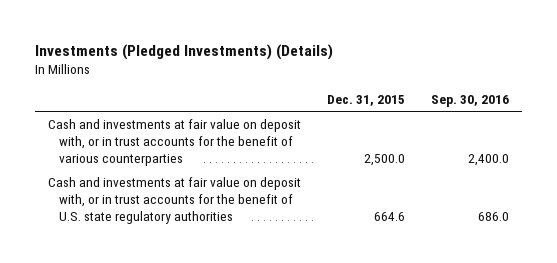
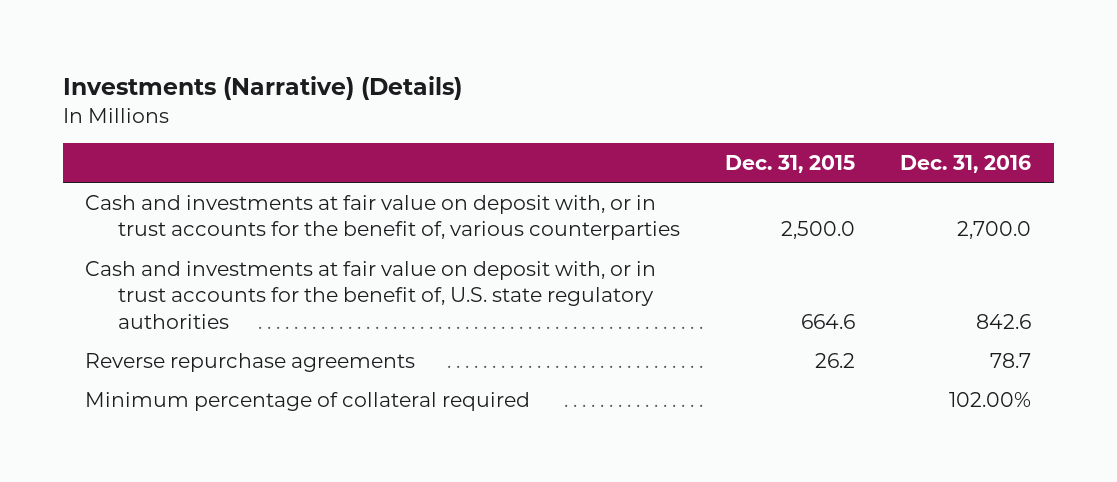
[35,43,334,60] Investments (Pledged Investments) (Details) -> [62,75,462,100] Investments (Narrative) (Details)
[430,95,509,108] Sep. 30, 2016 -> none
none -> [900,155,1032,174] Dec. 31, 2016
[47,118,301,166] Cash and investments at fair value on deposit with, or in trust accounts for the benefit of various counterparties -> [85,194,680,241] Cash and investments at fair value on deposit with, or in trust accounts for the benefit of, various counterparties
[47,176,301,224] Cash and investments at fair value on deposit with, or in trust accounts for the benefit of U.S. state regulatory authorities -> [85,260,657,329] Cash and investments at fair value on deposit with, or in trust accounts for the benefit of, U.S. state regulatory authorities
none -> [85,352,416,372] Reverse repurchase agreements
none -> [85,391,531,411] Minimum percentage of collateral required

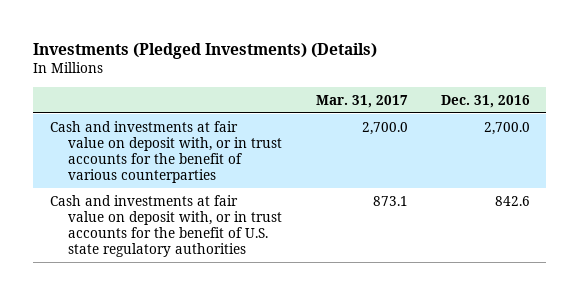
[62,75,462,100] Investments (Narrative) (Details) -> [33,42,378,59] Investments (Pledged Investments) (Details)
[725,155,856,174] Dec. 31, 2015 -> none
none -> [315,94,408,108] Mar. 31, 2017
[85,352,416,372] Reverse repurchase agreements -> none
[85,391,531,411] Minimum percentage of collateral required -> none
[85,194,680,241] Cash and investments at fair value on deposit with, or in trust accounts for the benefit of, various counterparties -> [49,121,283,183] Cash and investments at fair value on deposit with, or in trust accounts for the benefit of various counterparties
[85,260,657,329] Cash and investments at fair value on deposit with, or in trust accounts for the benefit of, U.S. state regulatory authorities -> [49,195,283,257] Cash and investments at fair value on deposit with, or in trust accounts for the benefit of U.S. state regulatory authorities

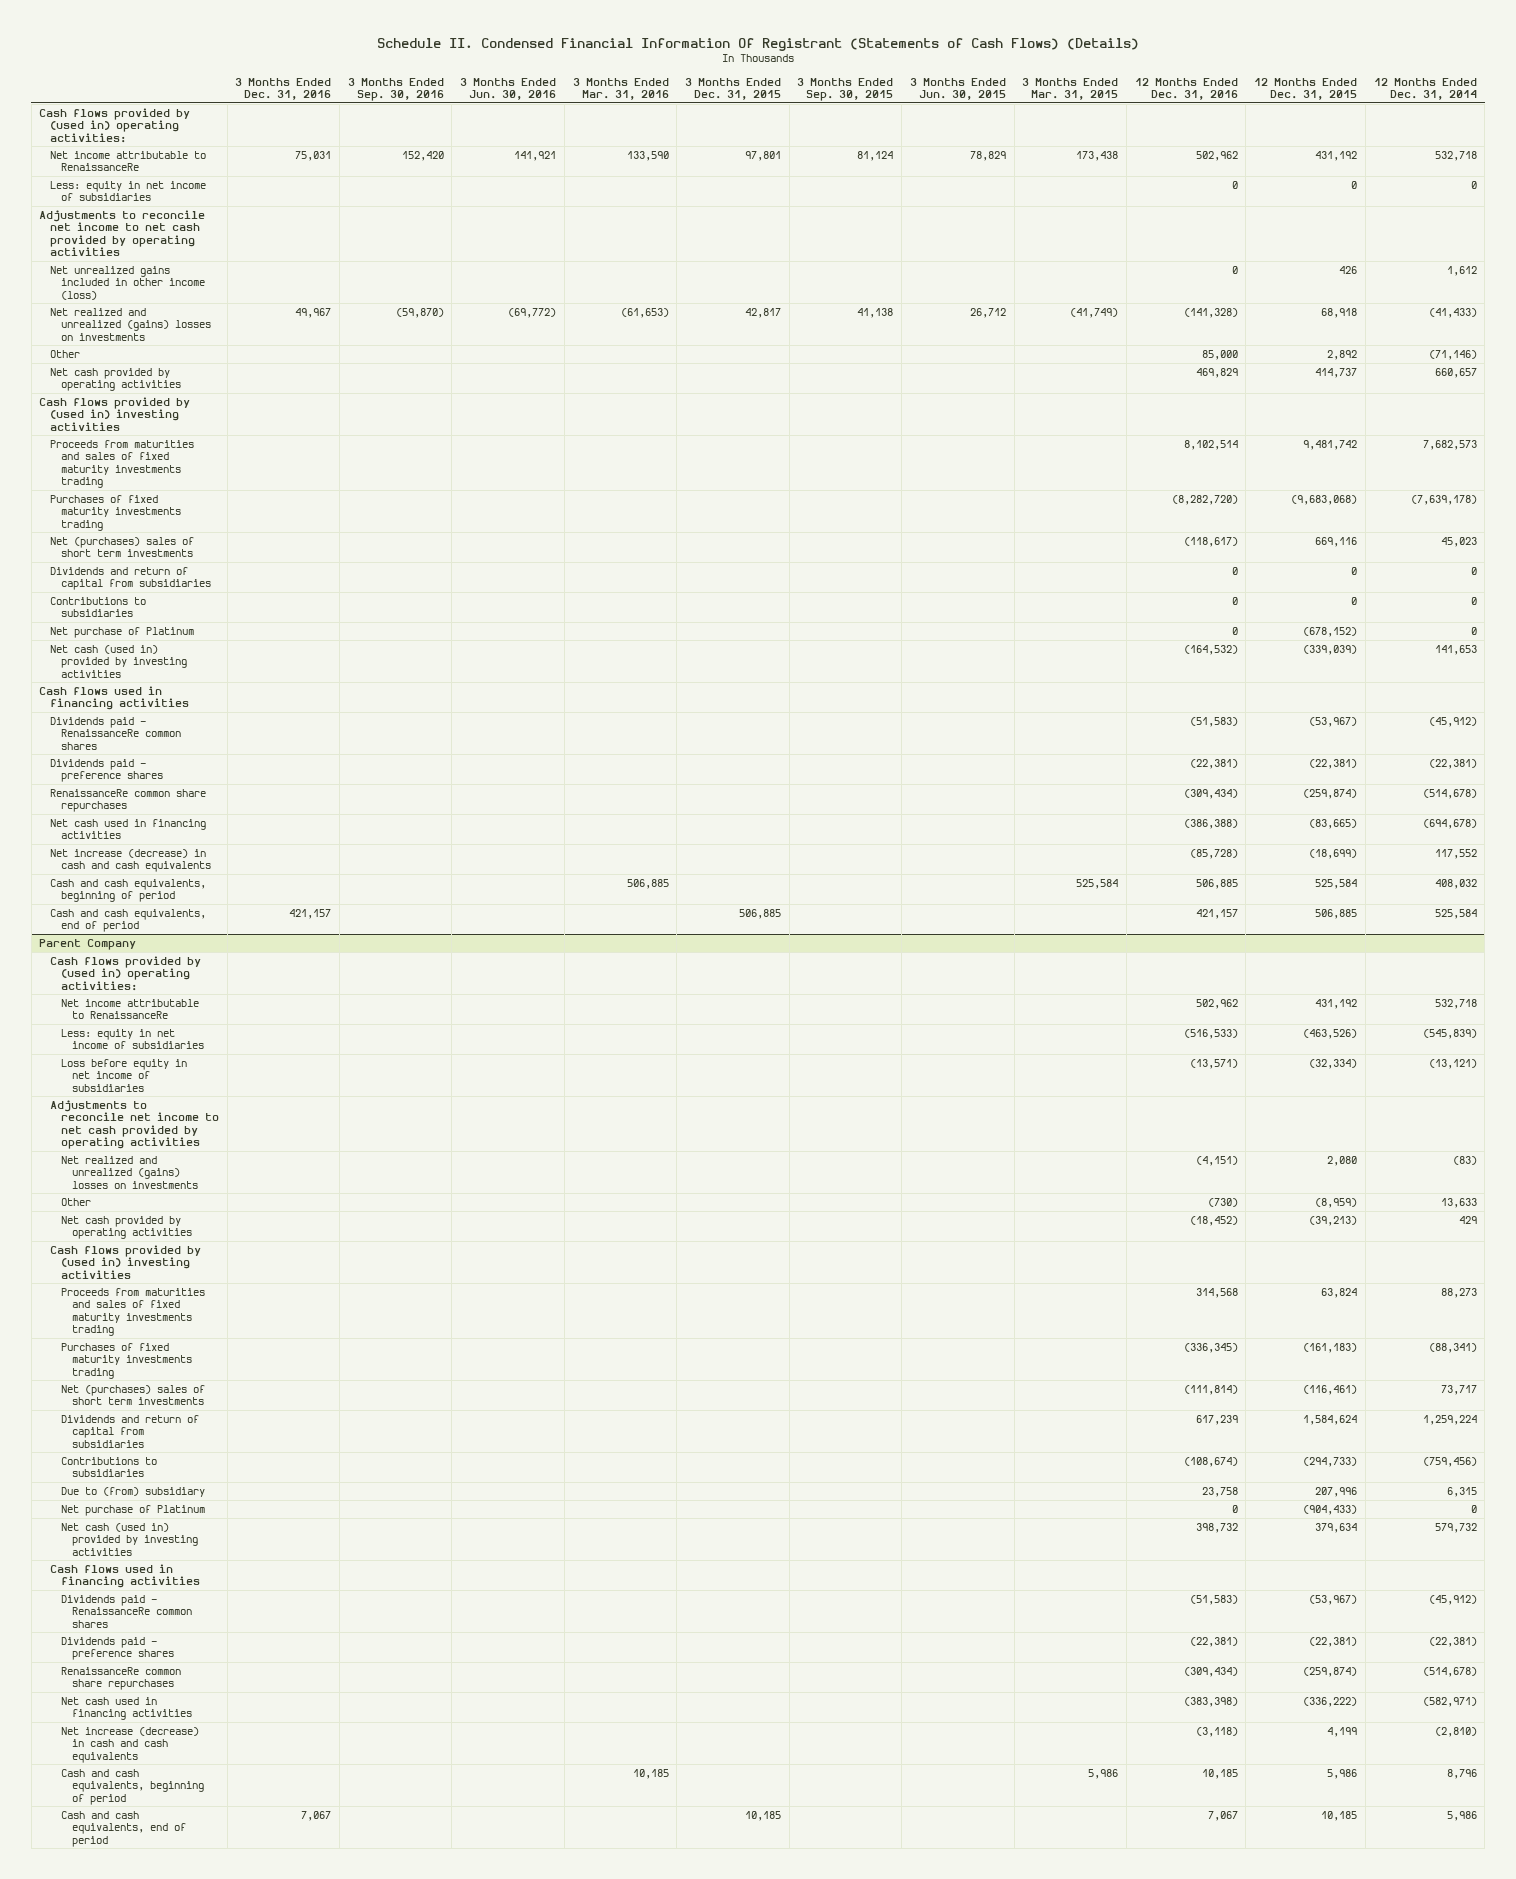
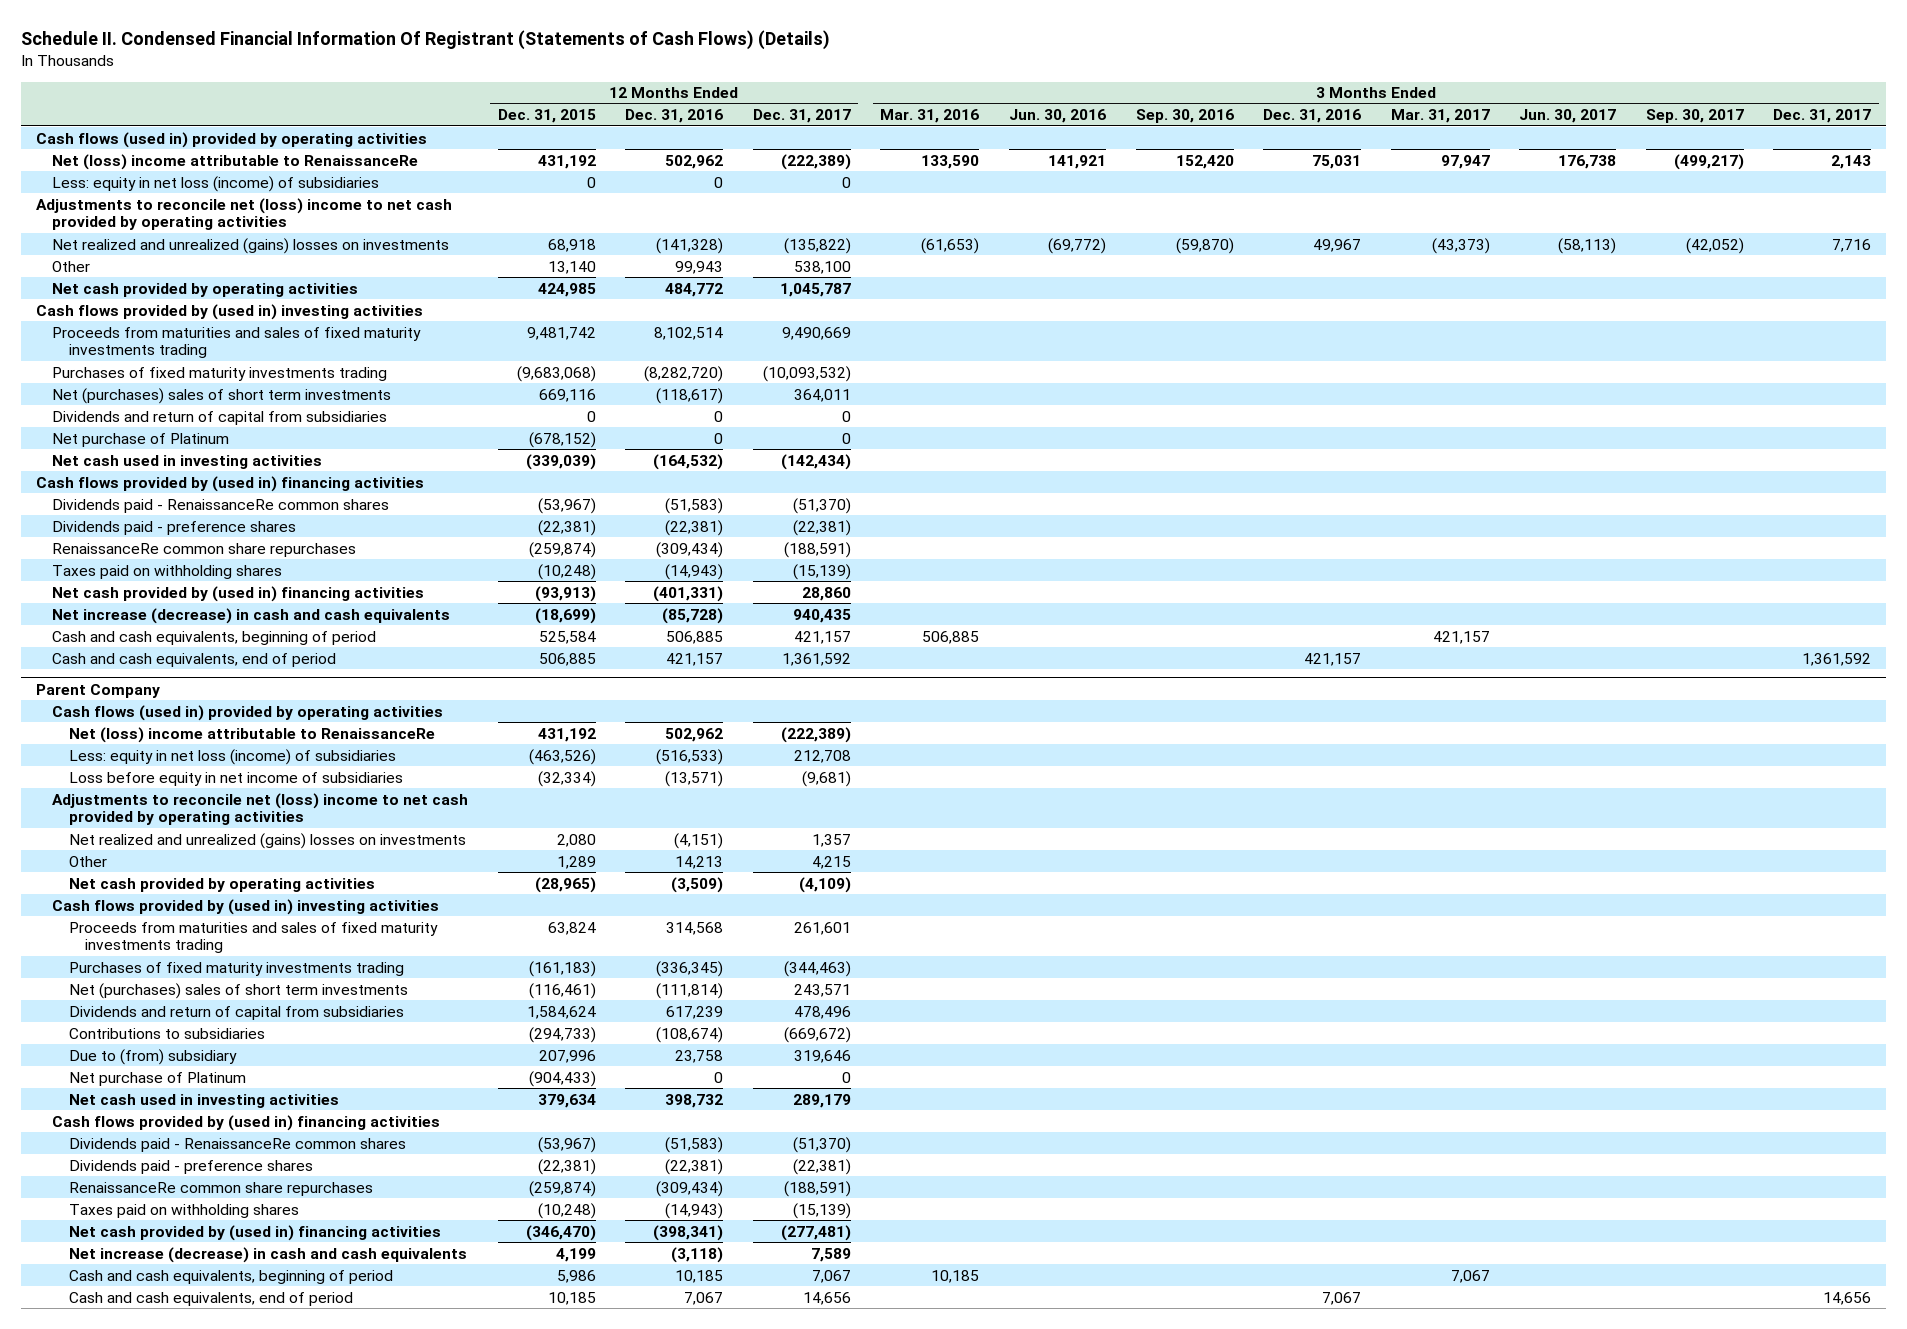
[684,77,781,101] 3 Months Ended Dec. 31, 2015 -> none
[797,77,894,102] 3 Months Ended Sep. 30, 2015 -> none
[909,77,1006,101] 3 Months Ended Jun. 30, 2015 -> none
[1022,77,1119,101] 3 Months Ended Mar. 31, 2015 -> none
[1373,77,1477,101] 12 Months Ended Dec. 31, 2014 -> none
none -> [752,109,851,124] Dec. 31, 2017
none -> [1390,109,1490,124] Mar. 31, 2017
none -> [1519,109,1617,124] Jun. 30, 2017
none -> [1645,109,1744,124] Sep. 30, 2017
none -> [1773,109,1872,124] Dec. 31, 2017
[50,265,205,300] Net unrealized gains included in other income (loss) -> none
[39,107,191,143] Cash flows provided by (used in) operating activities: -> [35,131,427,148] Cash flows (used in) provided by operating activities
[50,150,207,172] Net income attributable to RenaissanceRe -> [52,153,419,170] Net (loss) income attributable to RenaissanceRe
[50,180,207,202] Less: equity in net income of subsidiaries -> [52,175,380,192] Less: equity in net loss (income) of subsidiaries
[39,209,206,257] Adjustments to reconcile net income to net cash provided by operating activities -> [35,197,452,231] Adjustments to reconcile net (loss) income to net cash provided by operating activities
[1201,349,1238,360] 85,000 -> [675,260,724,274] 99,943
[1327,349,1358,360] 2,892 -> [547,260,596,274] 13,140
[1195,367,1238,378] 469,829 -> [665,282,724,297] 484,772
[1315,367,1358,378] 414,737 -> [537,282,596,297] 424,985
[50,596,147,618] Contributions to subsidiaries -> none
[50,644,187,678] Net cash (used in) provided by investing activities -> [52,454,323,469] Net cash used in investing activities
[39,685,190,711] Cash flows used in financing activities -> [35,475,424,492] Cash flows provided by (used in) financing activities
none -> [52,564,283,579] Taxes paid on withholding shares
[50,818,207,840] Net cash used in financing activities -> [52,585,425,602] Net cash provided by (used in) financing activities
[1183,818,1238,829] (386,388) -> [653,585,724,602] (401,331)
[1309,818,1358,829] (83,665) -> [534,585,596,602] (93,913)
[50,955,202,991] Cash flows provided by (used in) operating activities: -> [52,704,444,721] Cash flows (used in) provided by operating activities
[60,998,199,1020] Net income attributable to RenaissanceRe -> [68,726,435,743] Net (loss) income attributable to RenaissanceRe
[60,1028,204,1050] Less: equity in net income of subsidiaries -> [68,748,396,765] Less: equity in net loss (income) of subsidiaries
[50,1099,219,1150] Adjustments to reconcile net income to net cash provided by operating activities -> [52,792,469,826] Adjustments to reconcile net (loss) income to net cash provided by operating activities
[1207,1197,1238,1207] (730) -> [675,855,724,869] 14,213
[1315,1197,1358,1208] (8,959) -> [556,855,596,869] 1,289
[1189,1215,1238,1226] (18,452) -> [671,876,724,893] (3,509)
[1309,1215,1358,1226] (39,213) -> [534,876,596,893] (28,965)
[60,1522,198,1556] Net cash (used in) provided by investing activities -> [68,1093,339,1108] Net cash used in investing activities
[50,1563,200,1589] Cash flows used in financing activities -> [52,1114,441,1131] Cash flows provided by (used in) financing activities
none -> [68,1203,299,1218] Taxes paid on withholding shares
[60,1696,192,1721] Net cash used in financing activities -> [68,1224,441,1241] Net cash provided by (used in) financing activities
[1183,1696,1238,1707] (383,398) -> [653,1224,724,1241] (398,341)
[1303,1696,1358,1707] (336,222) -> [525,1224,596,1241] (346,470)

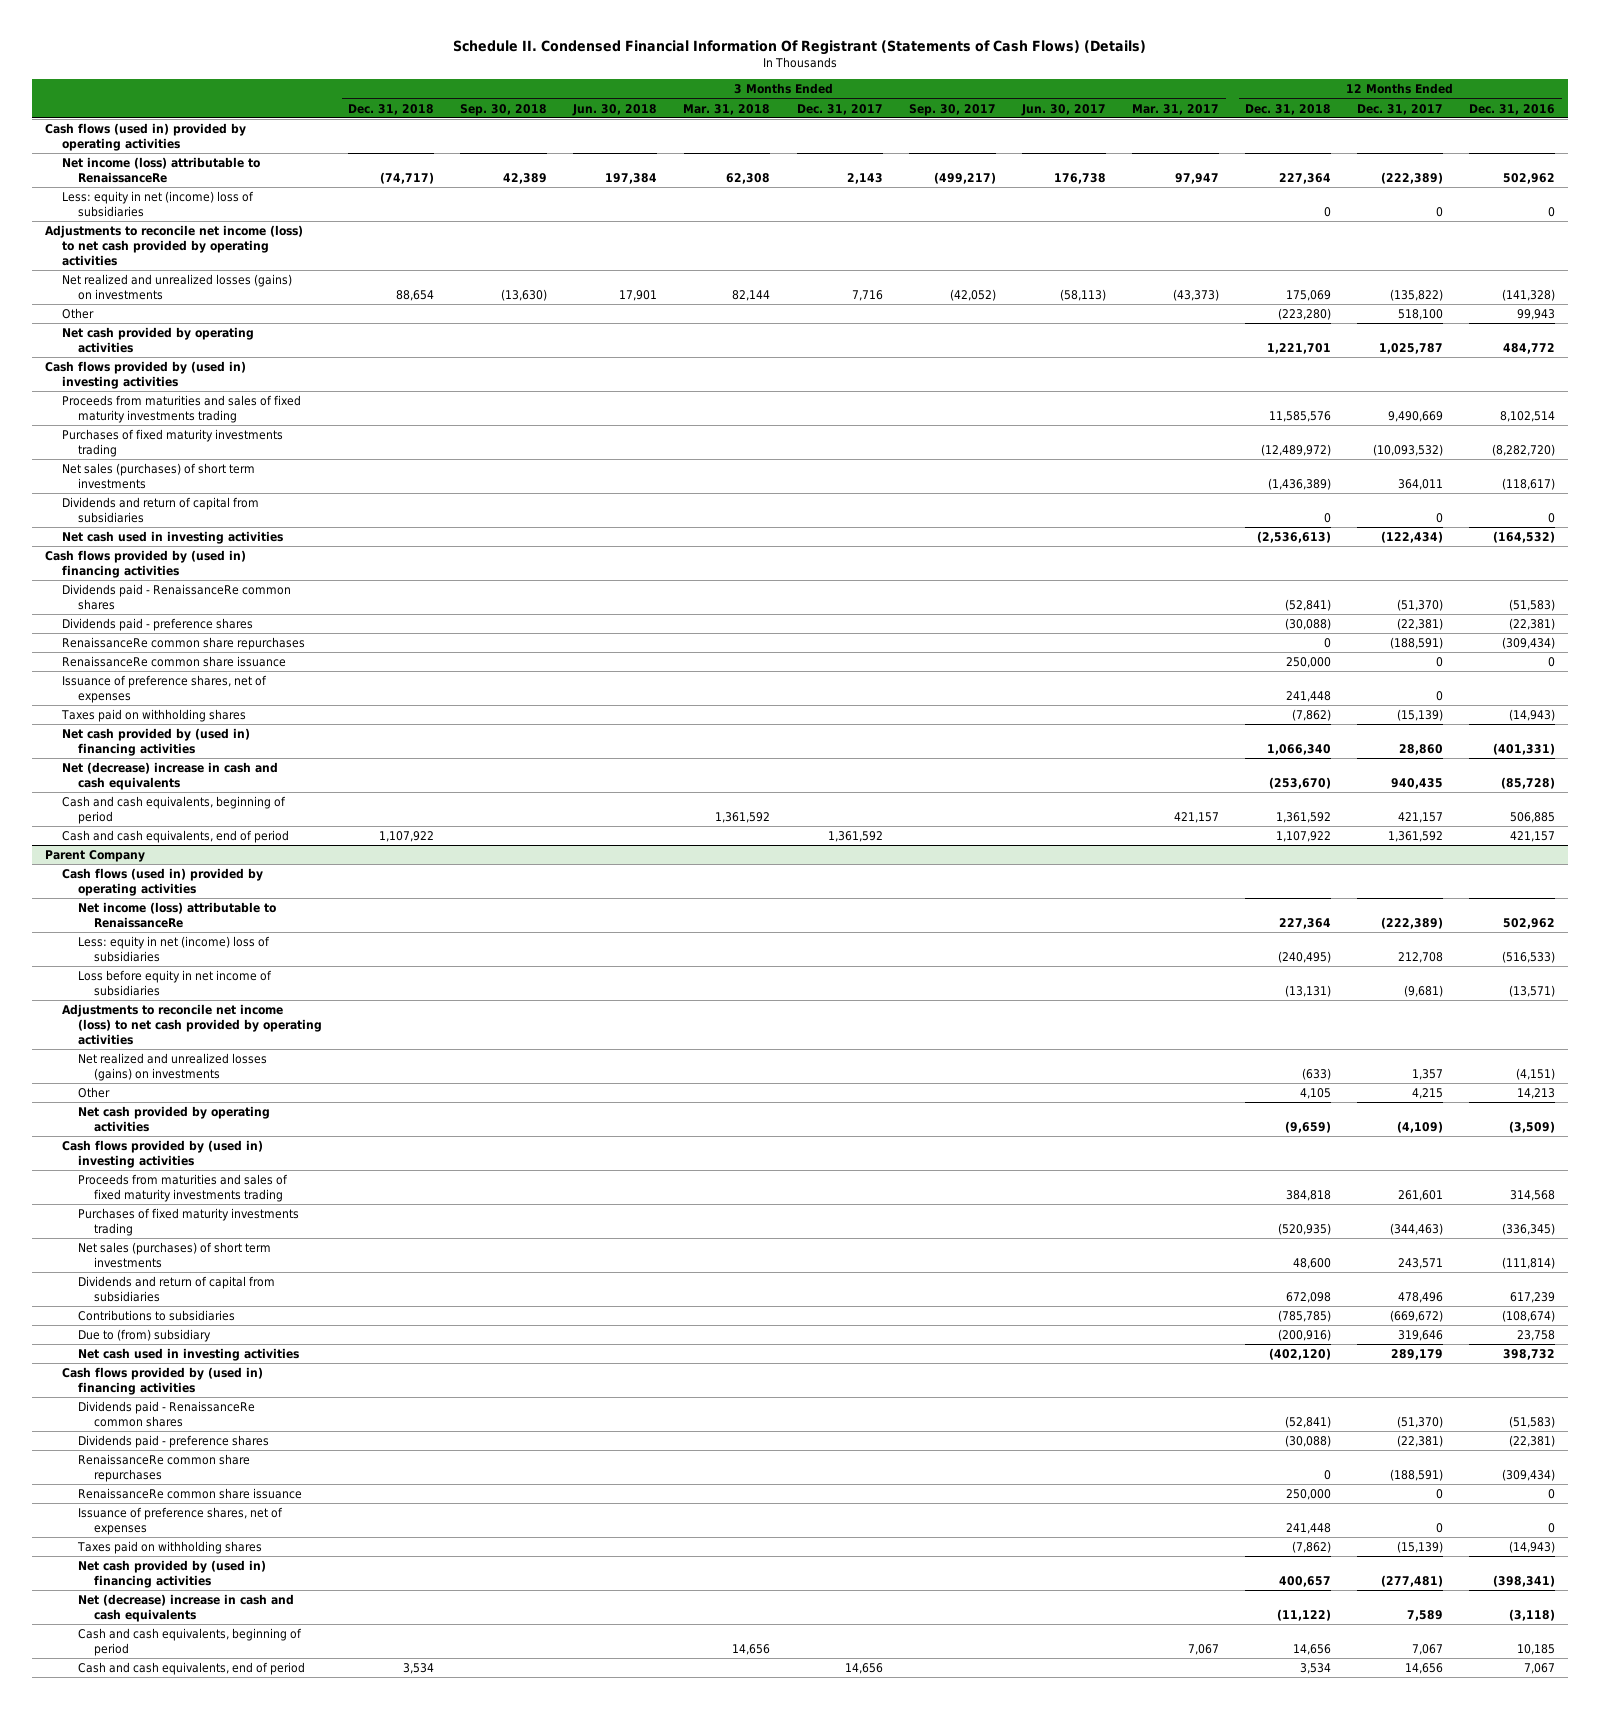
[497,109,596,124] Dec. 31, 2015 -> none
[880,109,980,124] Mar. 31, 2016 -> none
[1009,109,1107,124] Jun. 30, 2016 -> none
[1135,109,1234,124] Sep. 30, 2016 -> none
[1263,109,1362,124] Dec. 31, 2016 -> none
none -> [348,103,435,115] Dec. 31, 2018
none -> [460,103,548,116] Sep. 30, 2018
none -> [572,103,658,116] Jun. 30, 2018
none -> [683,103,771,115] Mar. 31, 2018
none -> [1245,103,1332,115] Dec. 31, 2018
[52,153,419,170] Net (loss) income attributable to RenaissanceRe -> [61,157,260,183] Net income (loss) attributable to RenaissanceRe
[52,175,380,192] Less: equity in net loss (income) of subsidiaries -> [61,191,254,217] Less: equity in net (income) loss of subsidiaries
[35,197,452,231] Adjustments to reconcile net (loss) income to net cash provided by operating activities -> [45,225,304,266] Adjustments to reconcile net income (loss) to net cash provided by operating activities
[52,237,450,254] Net realized and unrealized (gains) losses on investments -> [61,274,292,300] Net realized and unrealized losses (gains) on investments
[793,260,851,274] 538,100 -> [1398,309,1444,321] 518,100
[779,282,851,297] 1,045,787 -> [1379,342,1444,354] 1,025,787
[52,387,392,404] Net (purchases) sales of short term investments -> [61,463,255,489] Net sales (purchases) of short term investments
[52,432,230,447] Net purchase of Platinum -> none
[780,453,851,470] (142,434) -> [1381,531,1444,544] (122,434)
none -> [61,656,286,668] RenaissanceRe common share issuance
none -> [61,675,267,703] Issuance of preference shares, net of expenses
[52,607,451,624] Net increase (decrease) in cash and cash equivalents -> [61,762,278,790] Net (decrease) increase in cash and cash equivalents
[68,726,435,743] Net (loss) income attributable to RenaissanceRe -> [77,902,276,928] Net income (loss) attributable to RenaissanceRe
[68,748,396,765] Less: equity in net loss (income) of subsidiaries -> [77,936,270,962] Less: equity in net (income) loss of subsidiaries
[52,792,469,826] Adjustments to reconcile net (loss) income to net cash provided by operating activities -> [61,1004,322,1045] Adjustments to reconcile net income (loss) to net cash provided by operating activities
[68,832,466,849] Net realized and unrealized (gains) losses on investments -> [77,1053,267,1081] Net realized and unrealized losses (gains) on investments
[68,982,408,999] Net (purchases) sales of short term investments -> [77,1242,271,1268] Net sales (purchases) of short term investments
[68,1071,246,1086] Net purchase of Platinum -> none
none -> [77,1488,302,1500] RenaissanceRe common share issuance
none -> [77,1507,283,1535] Issuance of preference shares, net of expenses
[68,1246,467,1263] Net increase (decrease) in cash and cash equivalents -> [77,1594,294,1622] Net (decrease) increase in cash and cash equivalents

